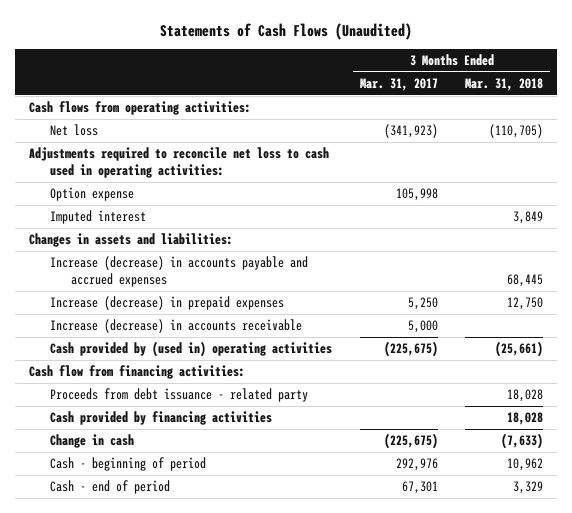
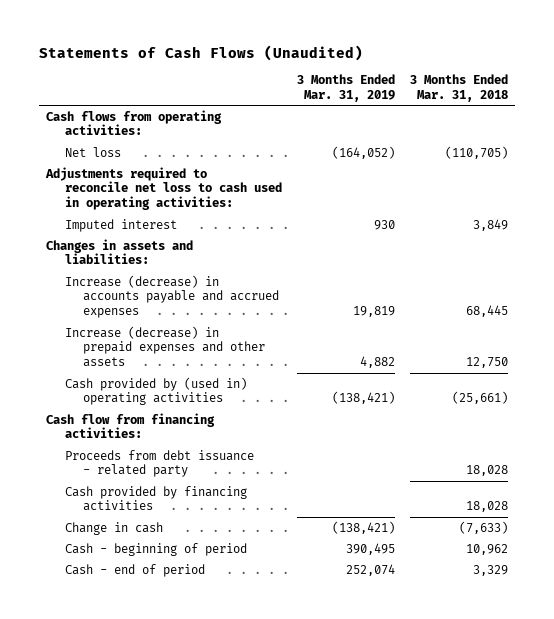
[359,77,438,91] Mar. 31, 2017 -> none
none -> [296,74,395,103] 3 Months Ended Mar. 31, 2019
[49,187,134,202] Option expense -> none
[49,319,302,334] Increase (decrease) in accounts receivable -> none
[49,296,284,311] Increase (decrease) in prepaid expenses -> [64,325,265,368] Increase (decrease) in prepaid expenses and other assets

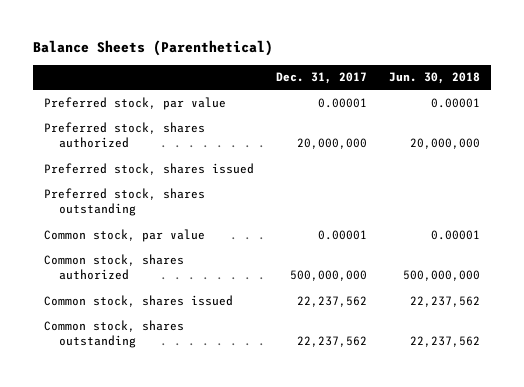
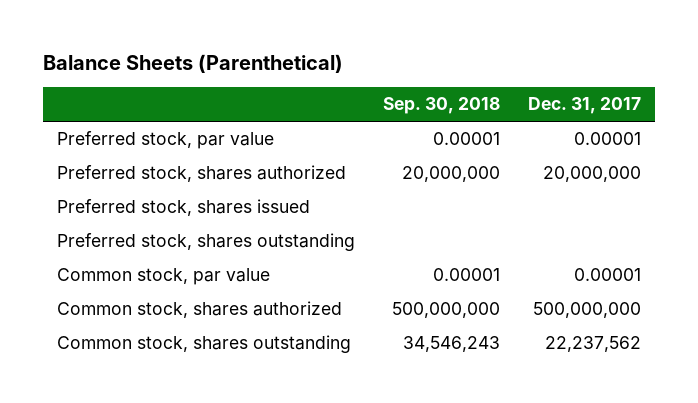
[388,72,480,85] Jun. 30, 2018 -> none
none -> [382,97,500,115] Sep. 30, 2018
[44,294,234,307] Common stock, shares issued -> none

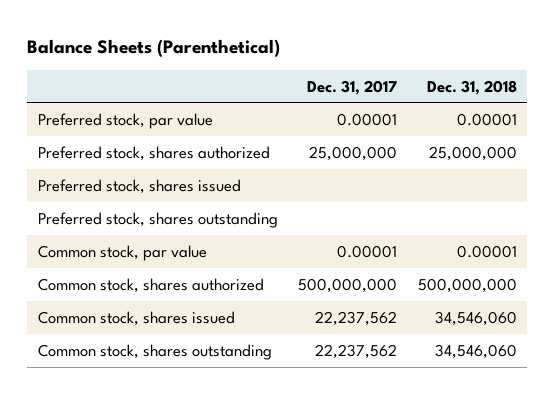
[382,97,500,115] Sep. 30, 2018 -> none
none -> [426,79,517,95] Dec. 31, 2018
[543,166,642,183] 20,000,000 -> [309,145,398,161] 25,000,000
none -> [37,310,235,326] Common stock, shares issued

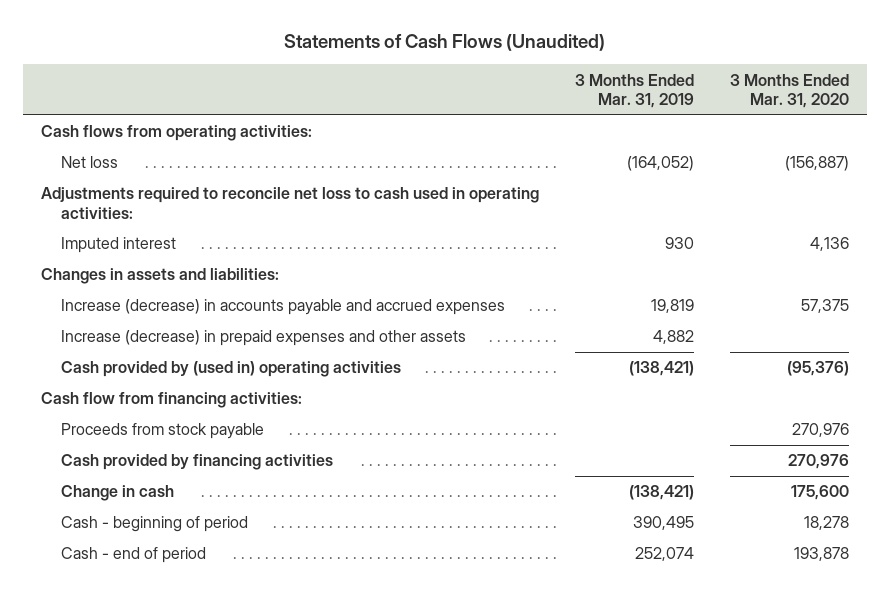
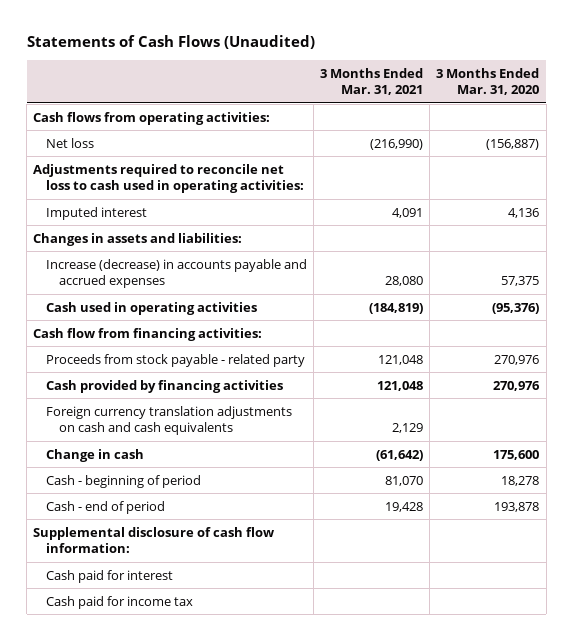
[574,73,694,109] 3 Months Ended Mar. 31, 2019 -> none
none -> [320,67,424,96] 3 Months Ended Mar. 31, 2021
[60,330,466,347] Increase (decrease) in prepaid expenses and other assets -> none
[60,361,401,378] Cash provided by (used in) operating activities -> [46,301,258,315] Cash used in operating activities
[60,423,264,440] Proceeds from stock payable -> [46,353,306,367] Proceeds from stock payable - related party
none -> [46,405,293,436] Foreign currency translation adjustments on cash and cash equivalents
none -> [33,526,275,554] Supplemental disclosure of cash flow information:
none -> [46,569,174,583] Cash paid for interest
none -> [46,595,194,609] Cash paid for income tax

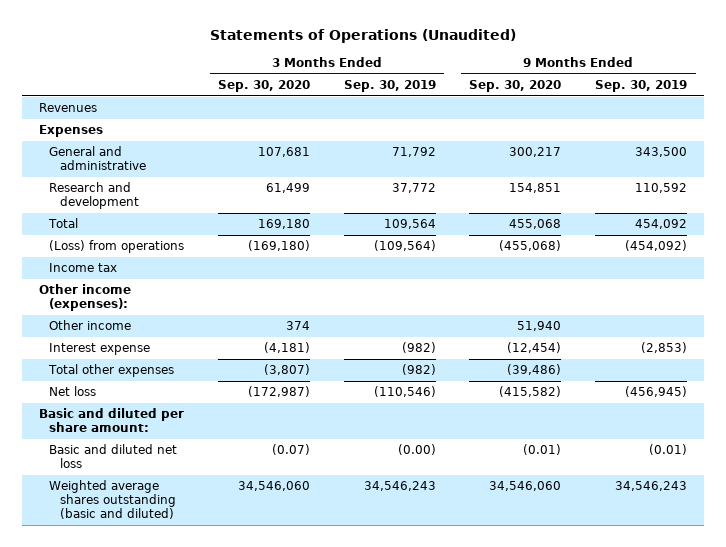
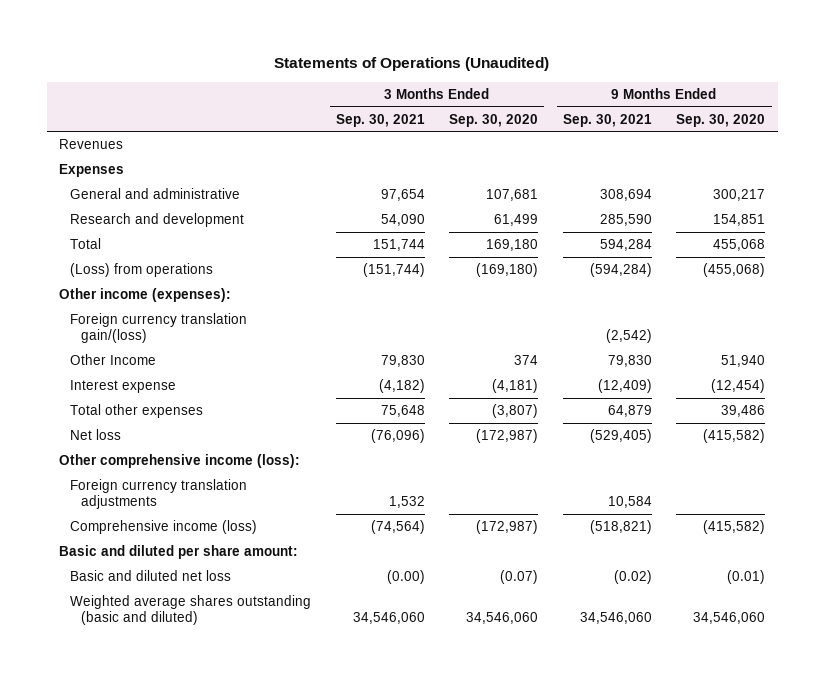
[343,79,436,92] Sep. 30, 2019 -> none
[595,79,688,92] Sep. 30, 2019 -> none
none -> [335,113,425,127] Sep. 30, 2021
none -> [562,113,652,127] Sep. 30, 2021
[49,263,118,273] Income tax -> none
none -> [70,313,248,344] Foreign currency translation gain/(loss)
[49,320,132,331] Other income -> [70,354,157,366] Other Income
[507,364,562,376] (39,486) -> [721,405,766,418] 39,486
none -> [58,454,300,469] Other comprehensive income (loss):
none -> [70,479,248,510] Foreign currency translation adjustments
none -> [70,520,258,535] Comprehensive income (loss)

